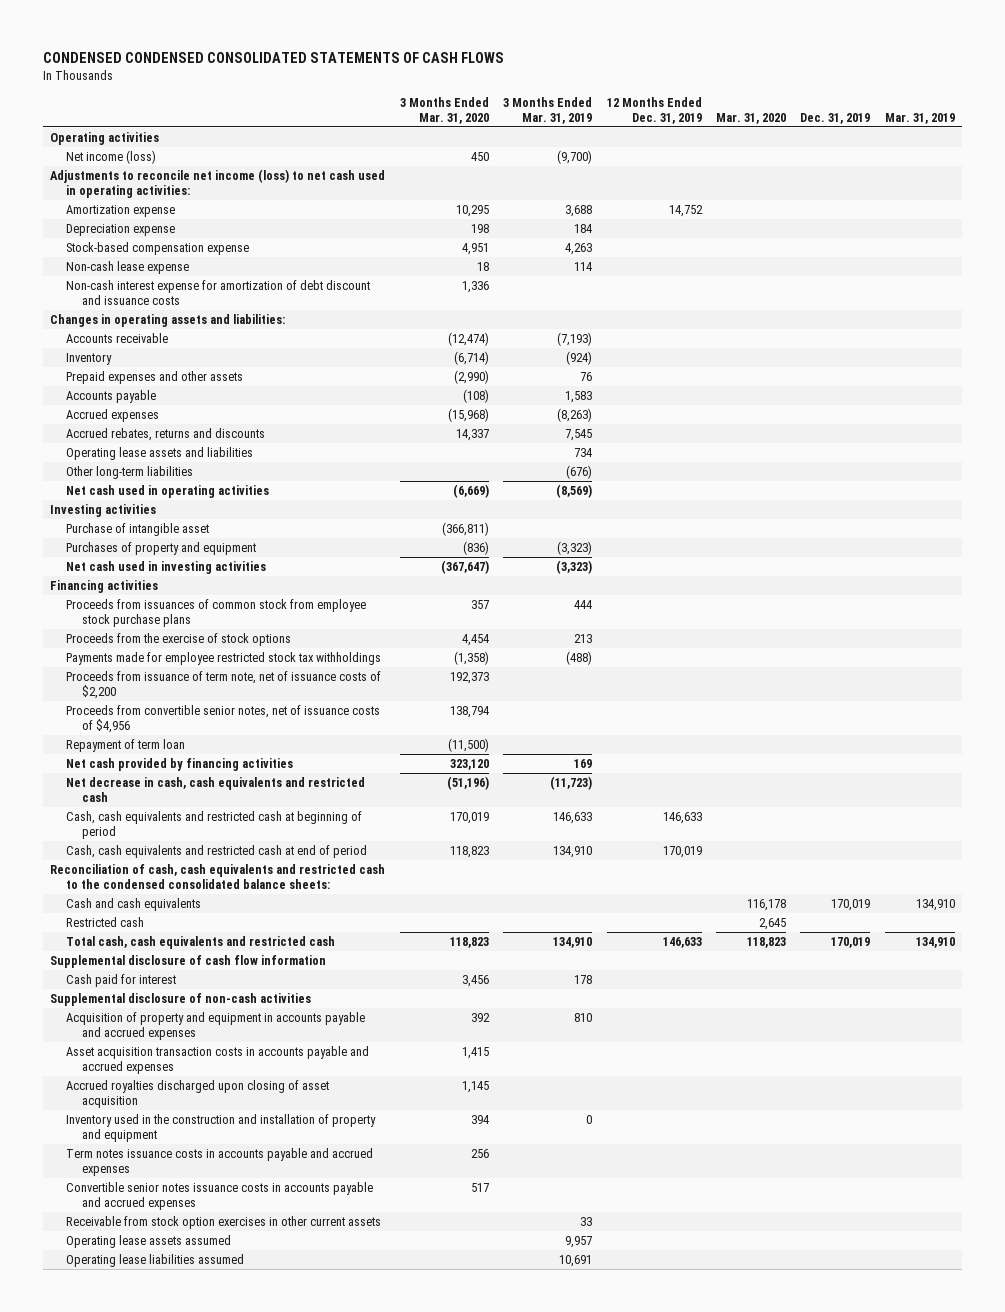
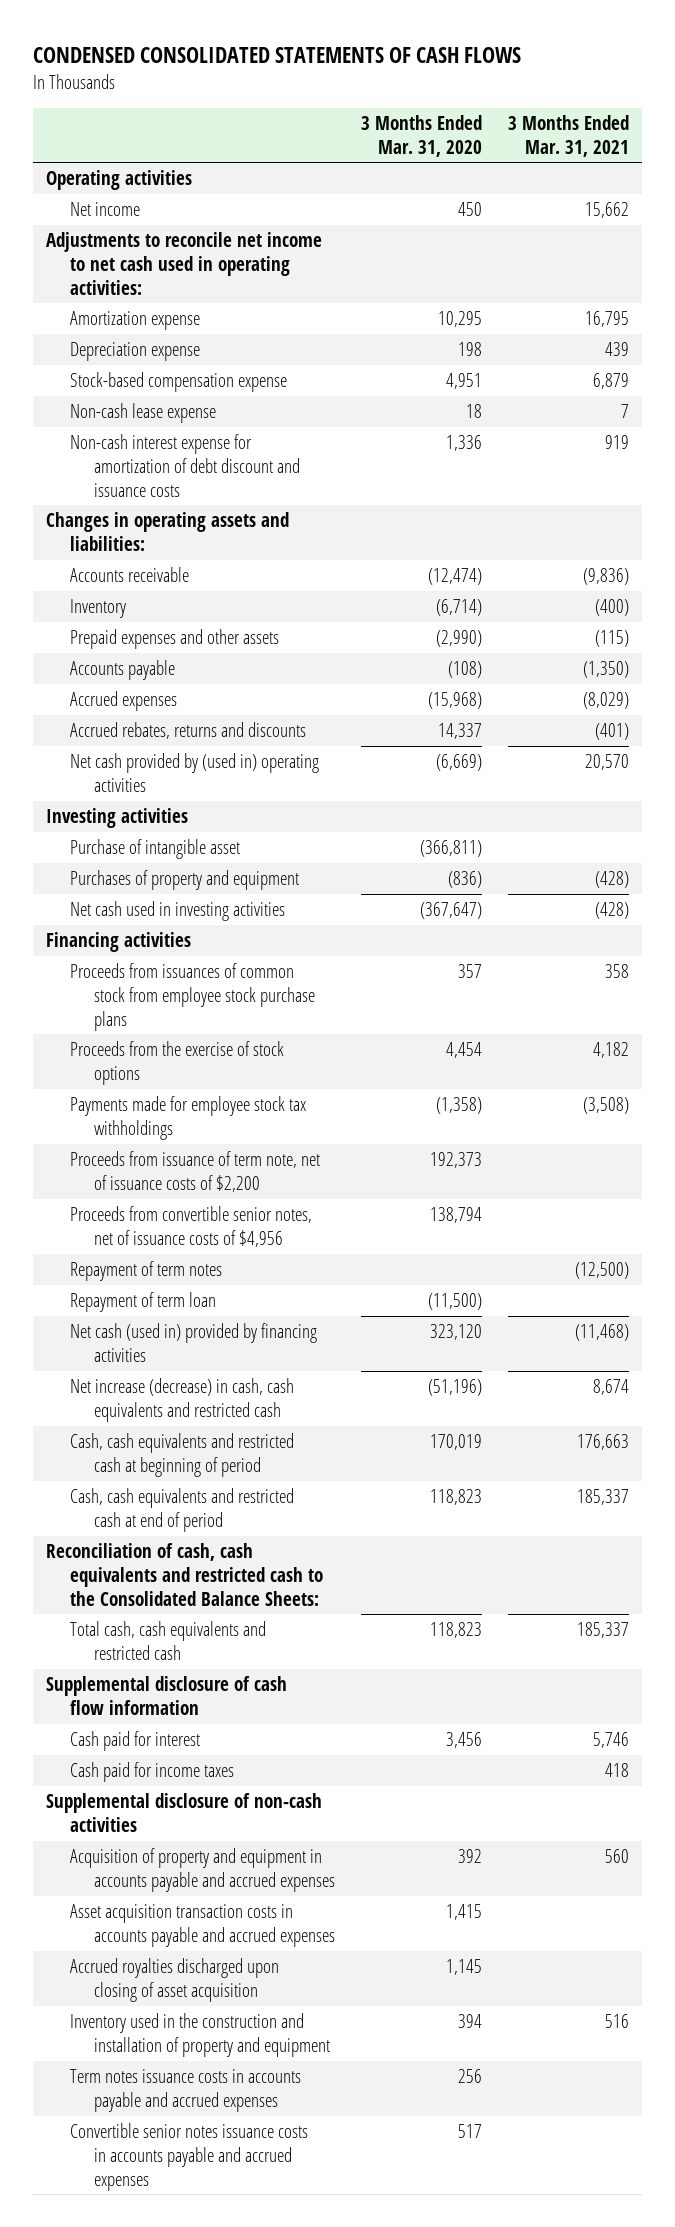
[43,51,505,63] CONDENSED CONDENSED CONSOLIDATED STATEMENTS OF CASH FLOWS -> [32,46,521,63] CONDENSED CONSOLIDATED STATEMENTS OF CASH FLOWS
[503,97,593,124] 3 Months Ended Mar. 31, 2019 -> none
[606,97,702,124] 12 Months Ended Dec. 31, 2019 -> none
[715,112,786,124] Mar. 31, 2020 -> none
[800,112,871,124] Dec. 31, 2019 -> none
[884,112,955,124] Mar. 31, 2019 -> none
none -> [507,115,629,157] 3 Months Ended Mar. 31, 2021
[66,150,157,165] Net income (loss) -> [69,202,140,217] Net income
[50,169,386,198] Adjustments to reconcile net income (loss) to net cash used in operating activities: -> [45,232,322,295] Adjustments to reconcile net income to net cash used in operating activities:
[66,447,254,461] Operating lease assets and liabilities -> none
[66,466,194,480] Other long-term liabilities -> none
[66,485,270,499] Net cash used in operating activities -> [69,753,319,792] Net cash provided by (used in) operating activities
[66,652,382,666] Payments made for employee restricted stock tax withholdings -> [69,1096,306,1140] Payments made for employee stock tax withholdings
none -> [69,1261,222,1282] Repayment of term notes
[66,758,294,772] Net cash provided by financing activities -> [69,1323,317,1362] Net cash (used in) provided by financing activities
[66,777,366,802] Net decrease in cash, cash equivalents and restricted cash -> [69,1378,294,1422] Net increase (decrease) in cash, cash equivalents and restricted cash
[66,898,202,912] Cash and cash equivalents -> none
[66,917,145,928] Restricted cash -> none
[50,864,386,889] Reconciliation of cash, cash equivalents and restricted cash to the condensed consolidated balance sheets: -> [45,1543,323,1606] Reconciliation of cash, cash equivalents and restricted cash to the Consolidated Balance Sheets:
none -> [69,1762,234,1783] Cash paid for income taxes
[66,1216,382,1230] Receivable from stock option exercises in other current assets -> none
[66,1235,232,1249] Operating lease assets assumed -> none
[66,1254,245,1268] Operating lease liabilities assumed -> none

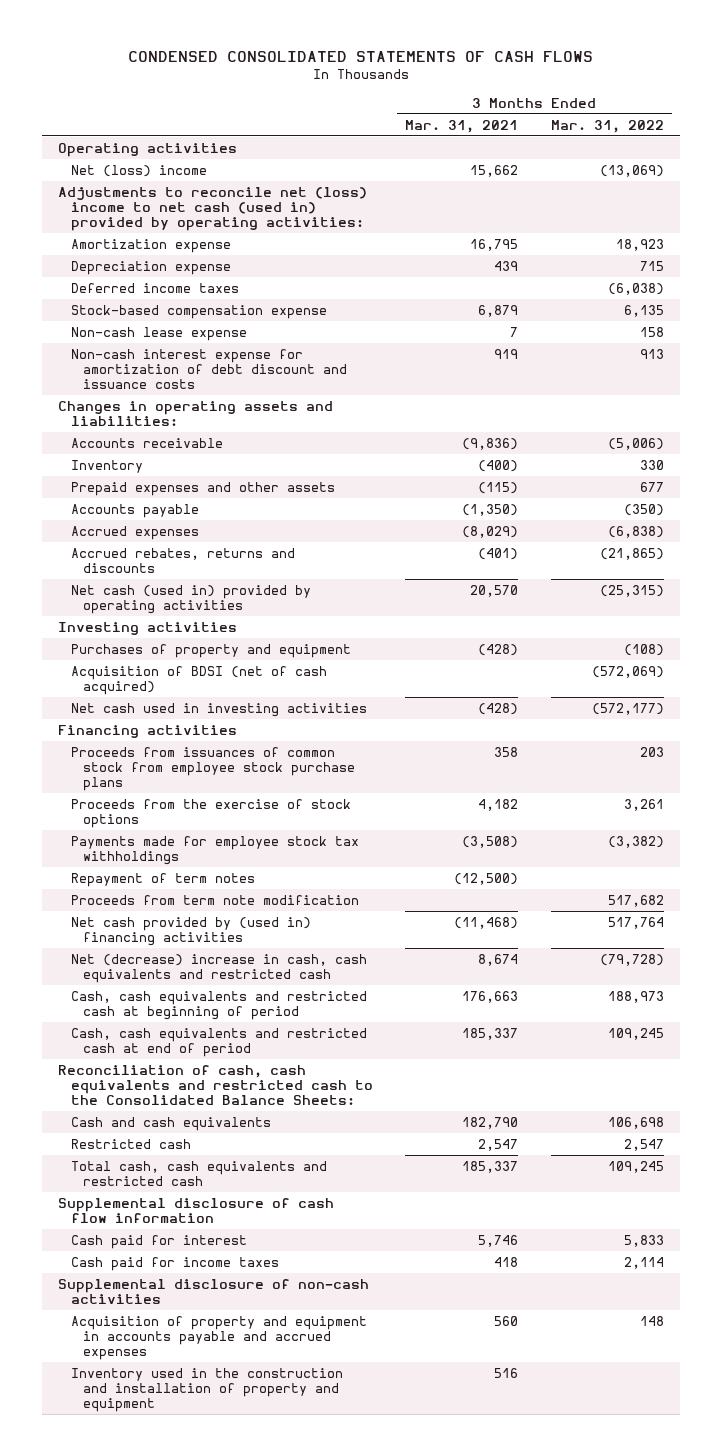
[360,115,482,157] 3 Months Ended Mar. 31, 2020 -> none
none -> [550,119,664,133] Mar. 31, 2022
[69,202,140,217] Net income -> [70,164,207,177] Net (loss) income
[45,232,322,295] Adjustments to reconcile net income to net cash used in operating activities: -> [57,186,367,232] Adjustments to reconcile net (loss) income to net cash (used in) provided by operating activities:
none -> [70,282,239,293] Deferred income taxes
[69,753,319,792] Net cash provided by (used in) operating activities -> [70,584,311,615] Net cash (used in) provided by operating activities
[69,839,240,860] Purchase of intangible asset -> none
none -> [70,665,327,696] Acquisition of BDSI (net of cash acquired)
[69,1151,320,1192] Proceeds from issuance of term note, net of issuance costs of $2,200 -> none
[69,1206,312,1247] Proceeds from convertible senior notes, net of issuance costs of $4,956 -> none
[69,1292,216,1313] Repayment of term loan -> none
none -> [70,894,359,905] Proceeds from term note modification
[69,1323,317,1362] Net cash (used in) provided by financing activities -> [70,916,311,947] Net cash provided by (used in) financing activities
[69,1378,294,1422] Net increase (decrease) in cash, cash equivalents and restricted cash -> [70,953,367,984] Net (decrease) increase in cash, cash equivalents and restricted cash
none -> [70,1116,271,1131] Cash and cash equivalents
none -> [70,1138,191,1149] Restricted cash
[69,1904,335,1947] Asset acquisition transaction costs in accounts payable and accrued expenses -> none
[69,1958,279,2002] Accrued royalties discharged upon closing of asset acquisition -> none
[69,2069,301,2112] Term notes issuance costs in accounts payable and accrued expenses -> none
[69,2123,308,2191] Convertible senior notes issuance costs in accounts payable and accrued expenses -> none

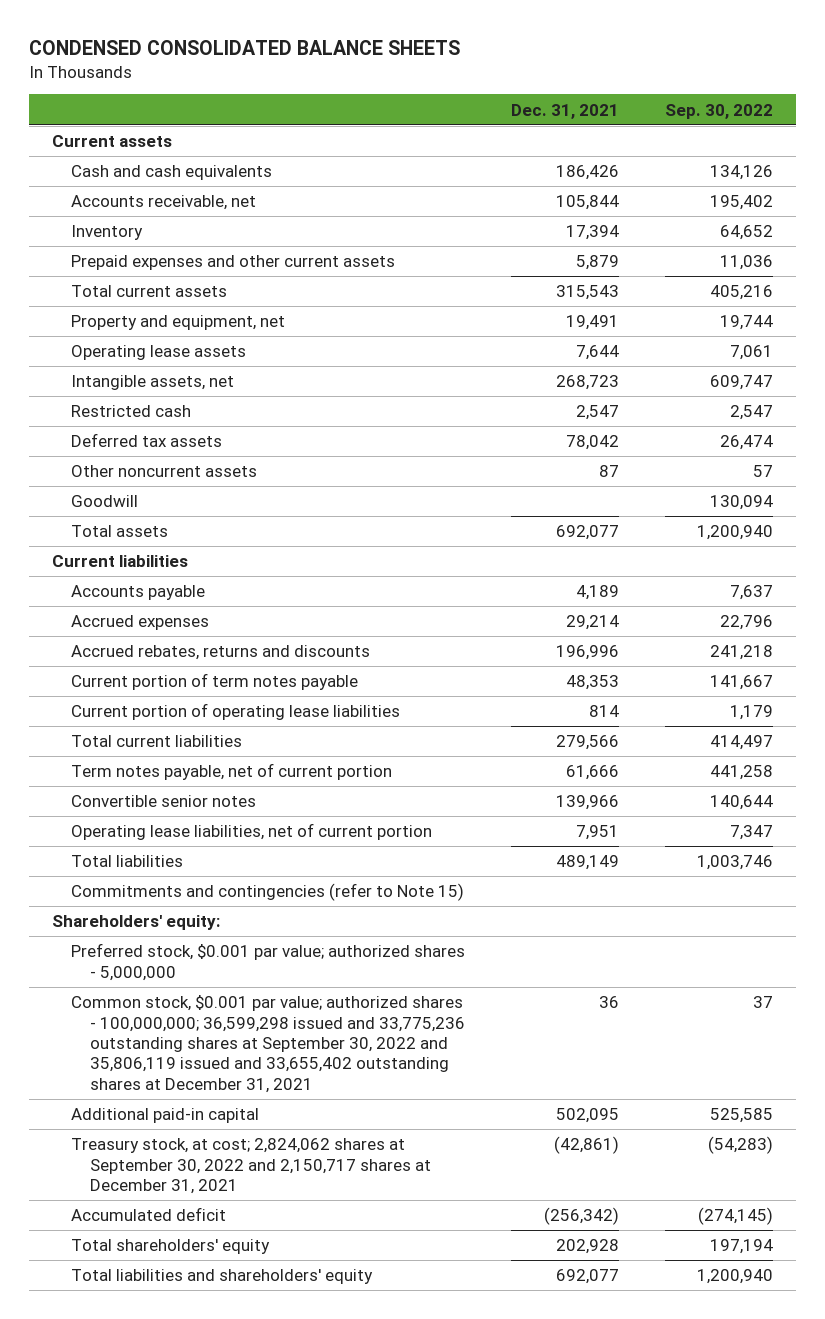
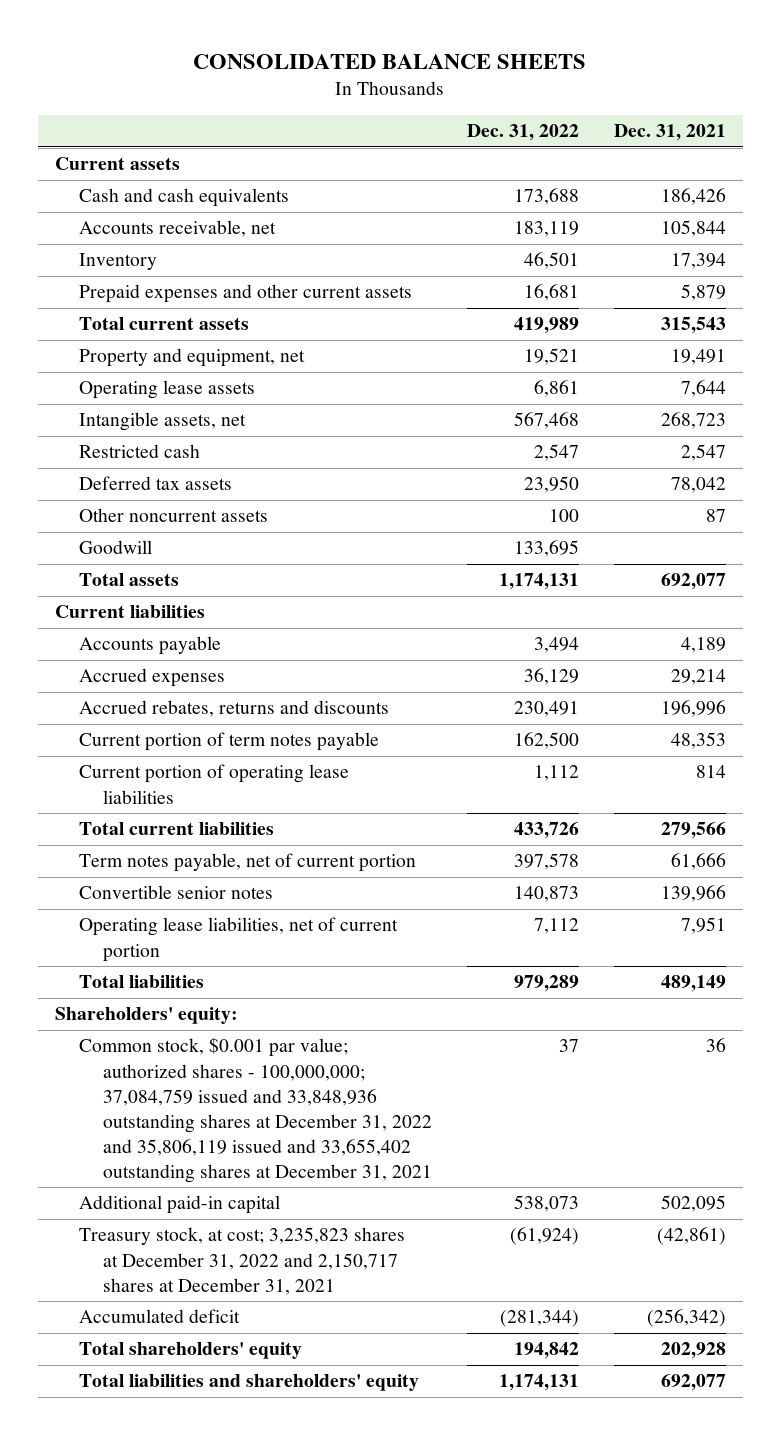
[28,39,460,55] CONDENSED CONSOLIDATED BALANCE SHEETS -> [193,53,587,69] CONSOLIDATED BALANCE SHEETS
[664,103,773,119] Sep. 30, 2022 -> none
none -> [466,124,579,142] Dec. 31, 2022
[70,883,464,902] Commitments and contingencies (refer to Note 15) -> none
[70,943,465,981] Preferred stock, $0.001 par value; authorized shares - 5,000,000 -> none
[70,995,465,1093] Common stock, $0.001 par value; authorized shares - 100,000,000; 36,599,298 issued and 33,775,236 outstanding shares at September 30, 2022 and 35,806,119 issued and 33,655,402 outstanding shares at December 31, 2021 -> [78,1037,432,1184] Common stock, $0.001 par value; authorized shares - 100,000,000; 37,084,759 issued and 33,848,936 outstanding shares at December 31, 2022 and 35,806,119 issued and 33,655,402 outstanding shares at December 31, 2021
[70,1138,431,1195] Treasury stock, at cost; 2,824,062 shares at September 30, 2022 and 2,150,717 shares at December 31, 2021 -> [78,1227,405,1295] Treasury stock, at cost; 3,235,823 shares at December 31, 2022 and 2,150,717 shares at December 31, 2021

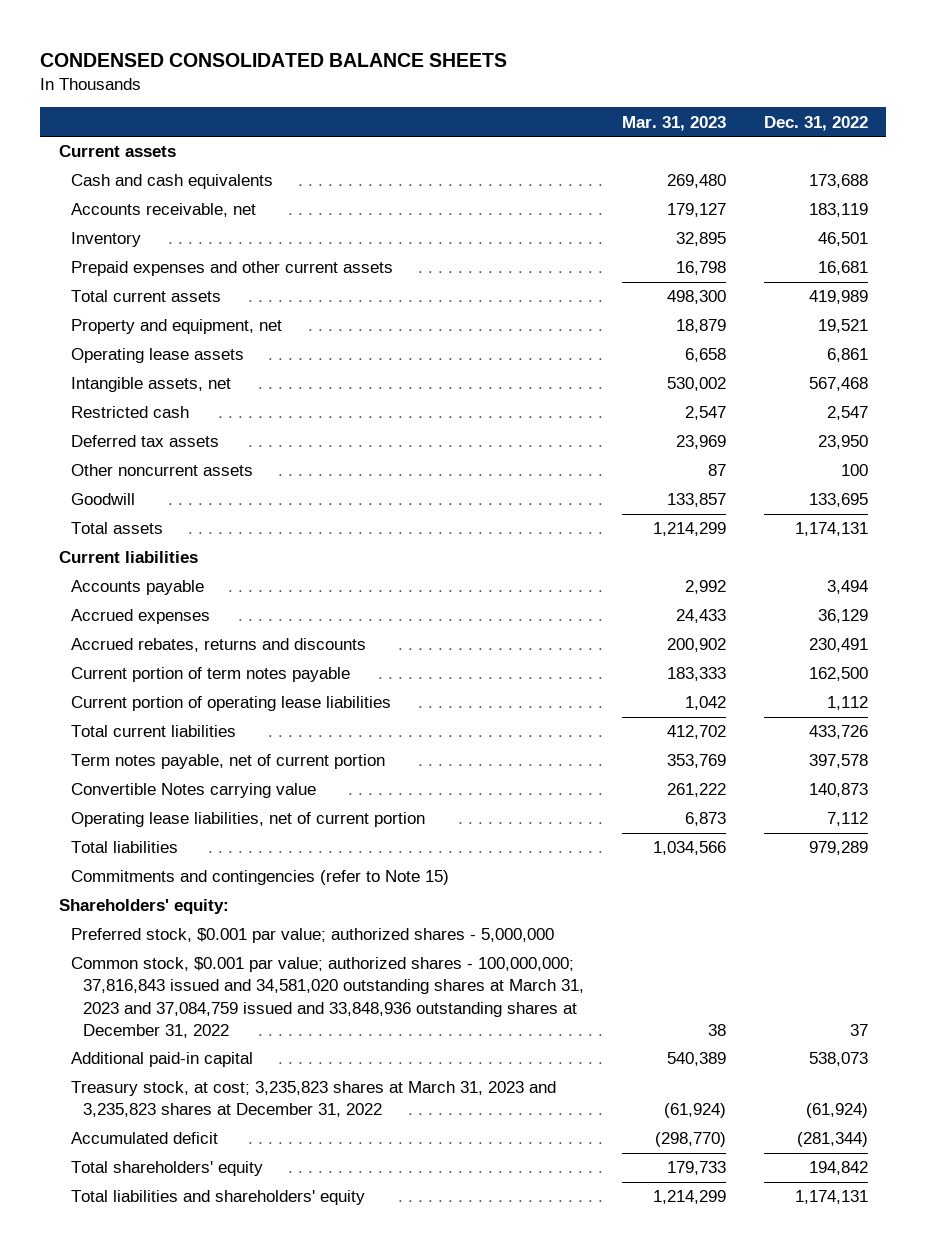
[193,53,587,69] CONSOLIDATED BALANCE SHEETS -> [40,53,508,68] CONDENSED CONSOLIDATED BALANCE SHEETS
[613,124,726,142] Dec. 31, 2021 -> none
none -> [622,115,727,131] Mar. 31, 2023
[78,885,273,900] Convertible senior notes -> [71,783,317,799] Convertible Notes carrying value
none -> [71,870,450,886] Commitments and contingencies (refer to Note 15)
none -> [71,928,555,944] Preferred stock, $0.001 par value; authorized shares - 5,000,000
[78,1037,432,1184] Common stock, $0.001 par value; authorized shares - 100,000,000; 37,084,759 issued and 33,848,936 outstanding shares at December 31, 2022 and 35,806,119 issued and 33,655,402 outstanding shares at December 31, 2021 -> [71,957,585,1038] Common stock, $0.001 par value; authorized shares - 100,000,000; 37,816,843 issued and 34,581,020 outstanding shares at March 31, 2023 and 37,084,759 issued and 33,848,936 outstanding shares at December 31, 2022
[78,1227,405,1295] Treasury stock, at cost; 3,235,823 shares at December 31, 2022 and 2,150,717 shares at December 31, 2021 -> [71,1081,557,1118] Treasury stock, at cost; 3,235,823 shares at March 31, 2023 and 3,235,823 shares at December 31, 2022

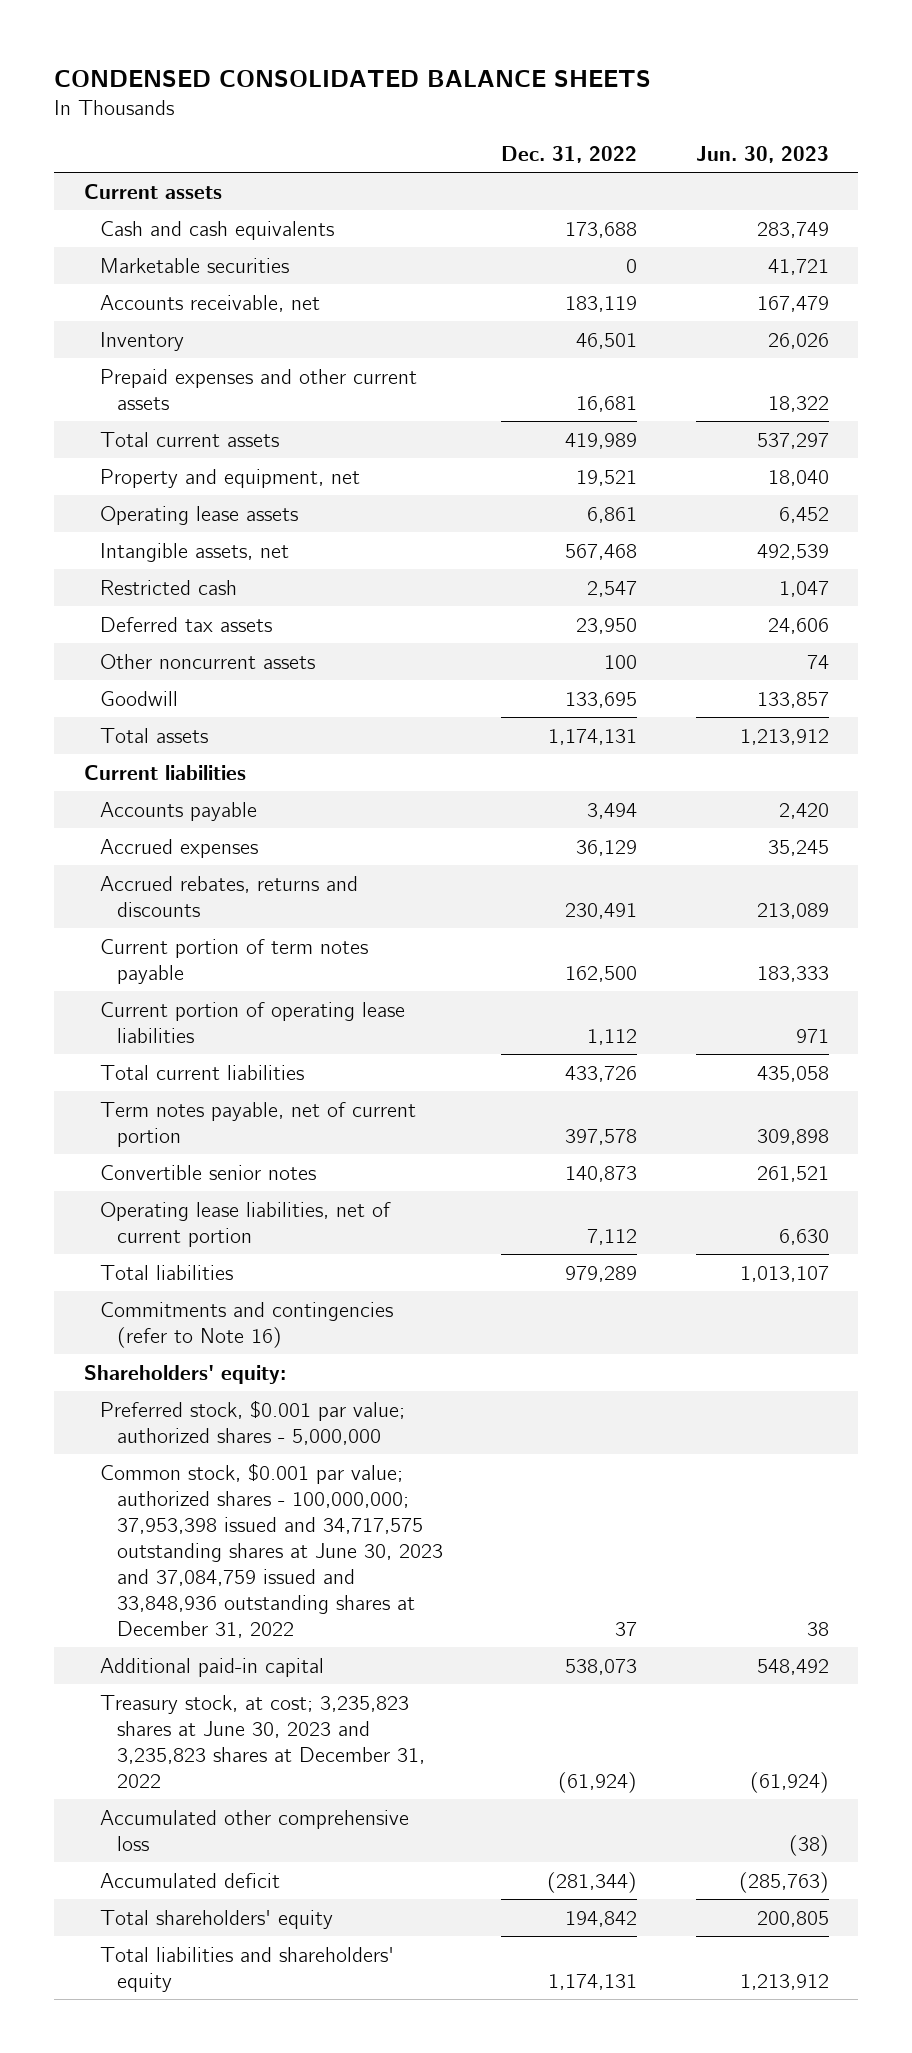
[622,115,727,131] Mar. 31, 2023 -> none
none -> [695,146,829,164] Jun. 30, 2023
none -> [100,257,290,273] Marketable securities
[71,783,317,799] Convertible Notes carrying value -> [100,1164,317,1180] Convertible senior notes
[71,870,450,886] Commitments and contingencies (refer to Note 15) -> [100,1301,394,1348] Commitments and contingencies (refer to Note 16)
[71,957,585,1038] Common stock, $0.001 par value; authorized shares - 100,000,000; 37,816,843 issued and 34,581,020 outstanding shares at March 31, 2023 and 37,084,759 issued and 33,848,936 outstanding shares at December 31, 2022 -> [100,1462,444,1638] Common stock, $0.001 par value; authorized shares - 100,000,000; 37,953,398 issued and 34,717,575 outstanding shares at June 30, 2023 and 37,084,759 issued and 33,848,936 outstanding shares at December 31, 2022
[71,1081,557,1118] Treasury stock, at cost; 3,235,823 shares at March 31, 2023 and 3,235,823 shares at December 31, 2022 -> [100,1694,426,1788] Treasury stock, at cost; 3,235,823 shares at June 30, 2023 and 3,235,823 shares at December 31, 2022
none -> [100,1809,410,1851] Accumulated other comprehensive loss

